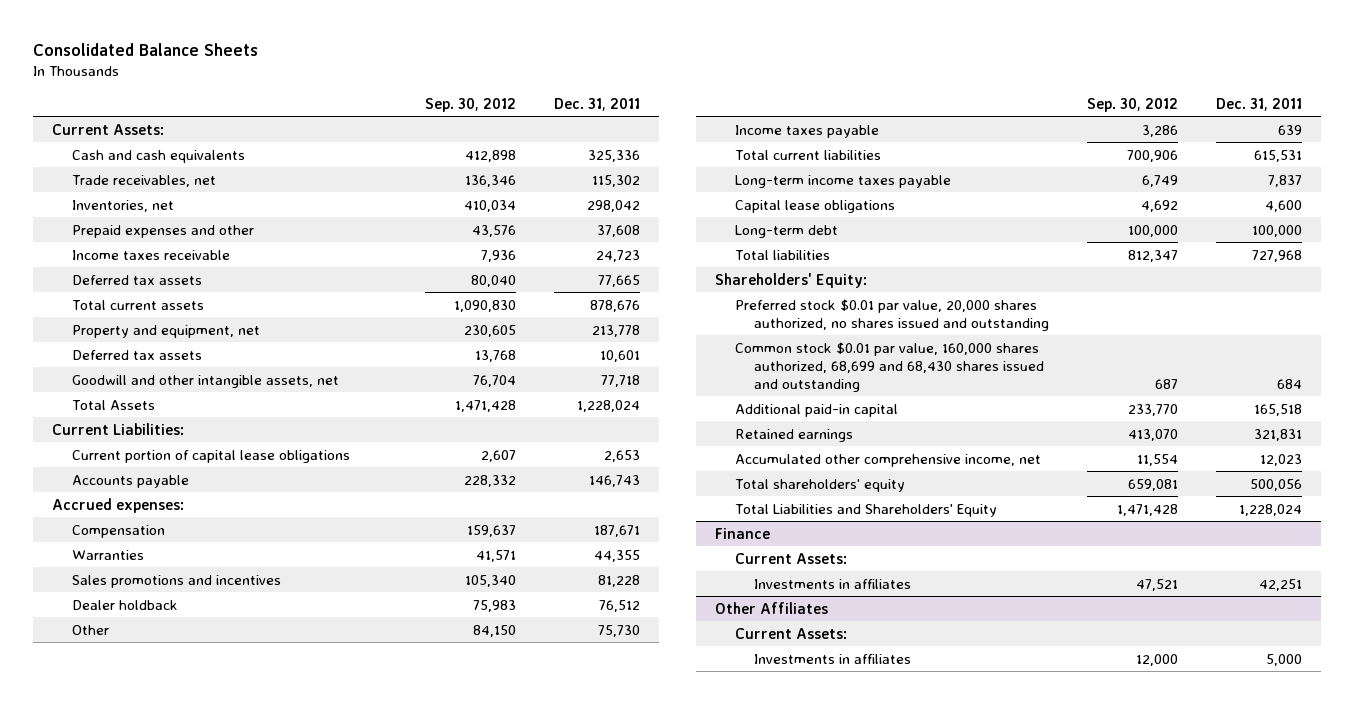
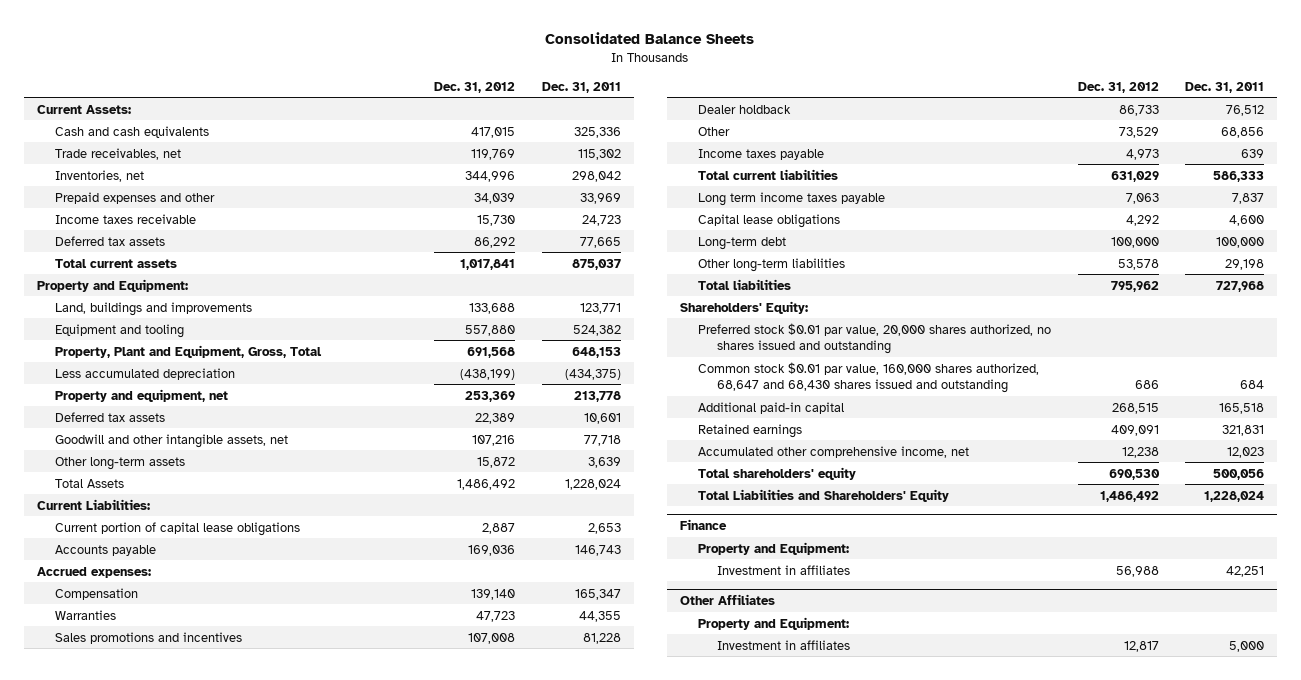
[424,97,516,112] Sep. 30, 2012 -> none
none -> [434,81,516,93] Dec. 31, 2012
[596,224,640,237] 37,608 -> [579,192,621,204] 33,969
[589,299,640,312] 878,676 -> [571,258,621,270] 875,037
none -> [36,278,188,292] Property and Equipment:
none -> [55,301,253,316] Land, buildings and improvements
none -> [55,323,185,338] Equipment and tooling
none -> [55,344,323,358] Property, Plant and Equipment, Gross, Total
none -> [55,367,236,380] Less accumulated depreciation
none -> [55,456,186,470] Other long-term assets
[593,524,640,537] 187,671 -> [574,588,621,600] 165,347
[597,624,640,637] 75,730 -> [1220,126,1264,138] 68,856
[1254,149,1303,162] 615,531 -> [1212,170,1264,182] 586,333
[734,174,951,188] Long-term income taxes payable -> [698,191,886,206] Long term income taxes payable
none -> [698,257,846,272] Other long-term liabilities
[734,341,1045,392] Common stock $0.01 par value, 160,000 shares authorized, 68,699 and 68,430 shares issued and outstanding -> [698,361,1040,394] Common stock $0.01 par value, 160,000 shares authorized, 68,647 and 68,430 shares issued and outstanding
[734,552,847,564] Current Assets: -> none
none -> [698,541,850,555] Property and Equipment:
[754,578,912,589] Investments in affiliates -> [716,564,850,575] Investment in affiliates
[734,627,847,639] Current Assets: -> none
none -> [698,616,850,630] Property and Equipment:
[754,653,912,664] Investments in affiliates -> [716,639,850,650] Investment in affiliates

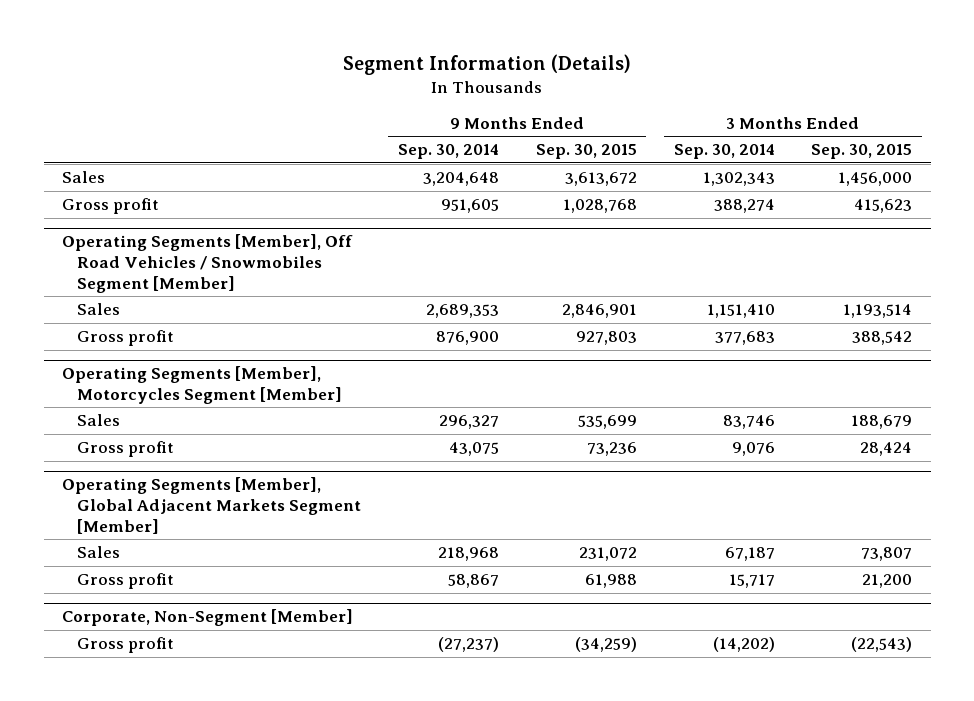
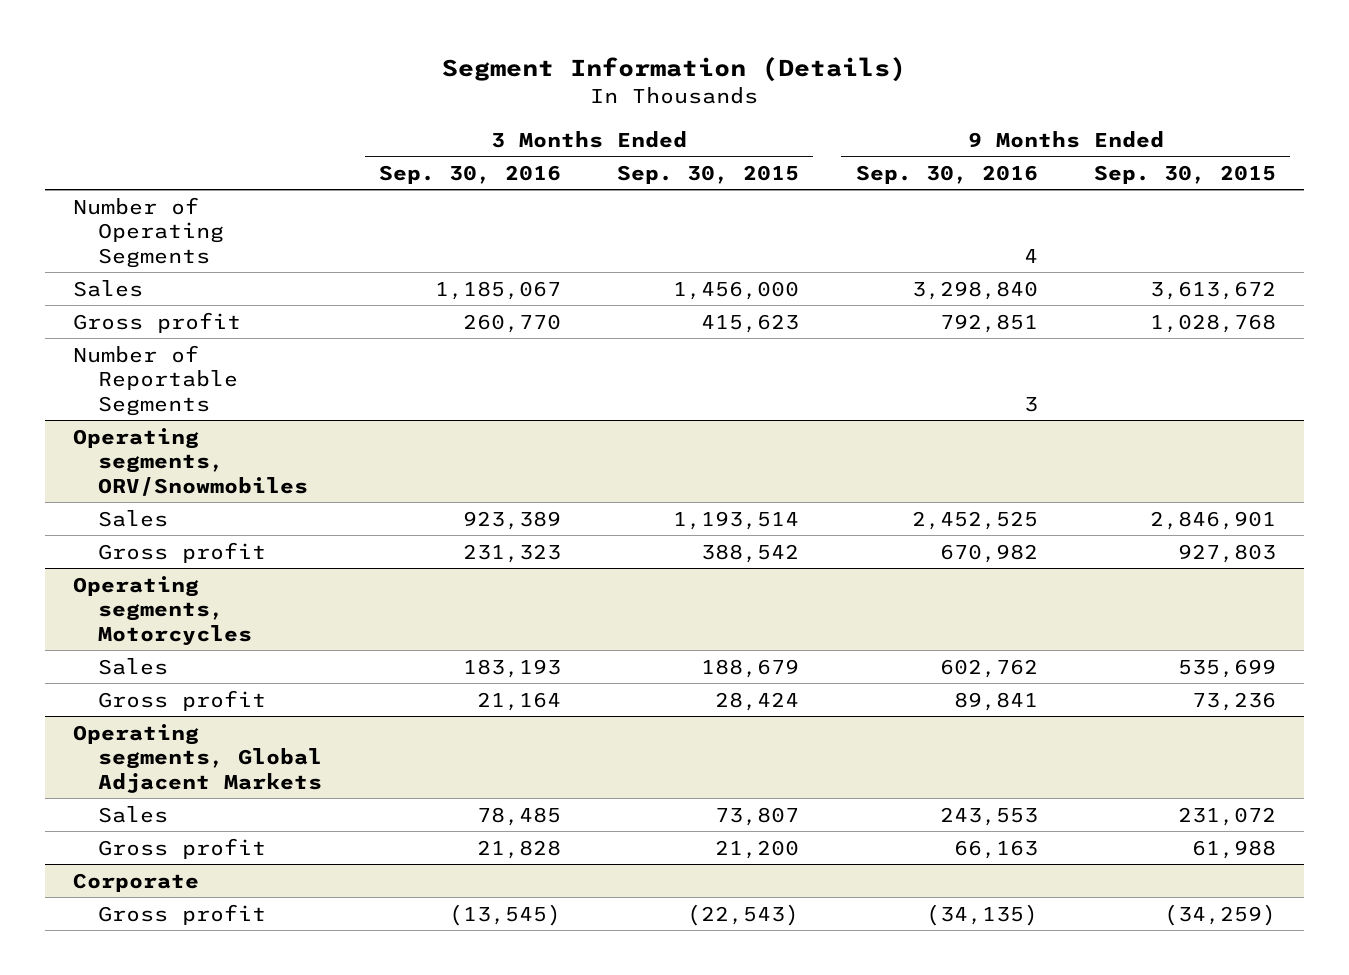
[397,144,499,160] Sep. 30, 2014 -> none
[673,144,775,160] Sep. 30, 2014 -> none
none -> [378,165,561,185] Sep. 30, 2016
none -> [855,165,1038,185] Sep. 30, 2016
none -> [72,196,225,268] Number of Operating Segments
[62,234,354,293] Operating Segments [Member], Off Road Vehicles / Snowmobiles Segment [Member] -> none
none -> [72,344,239,416] Number of Reportable Segments
none -> [72,427,309,496] Operating segments, ORV/Snowmobiles
[62,366,342,404] Operating Segments [Member], Motorcycles Segment [Member] -> [72,575,253,646] Operating segments, Motorcycles
[62,477,361,534] Operating Segments [Member], Global Adjacent Markets Segment [Member] -> [72,723,323,793] Operating segments, Global Adjacent Markets
[62,609,354,627] Corporate, Non-Segment [Member] -> [72,872,199,892] Corporate

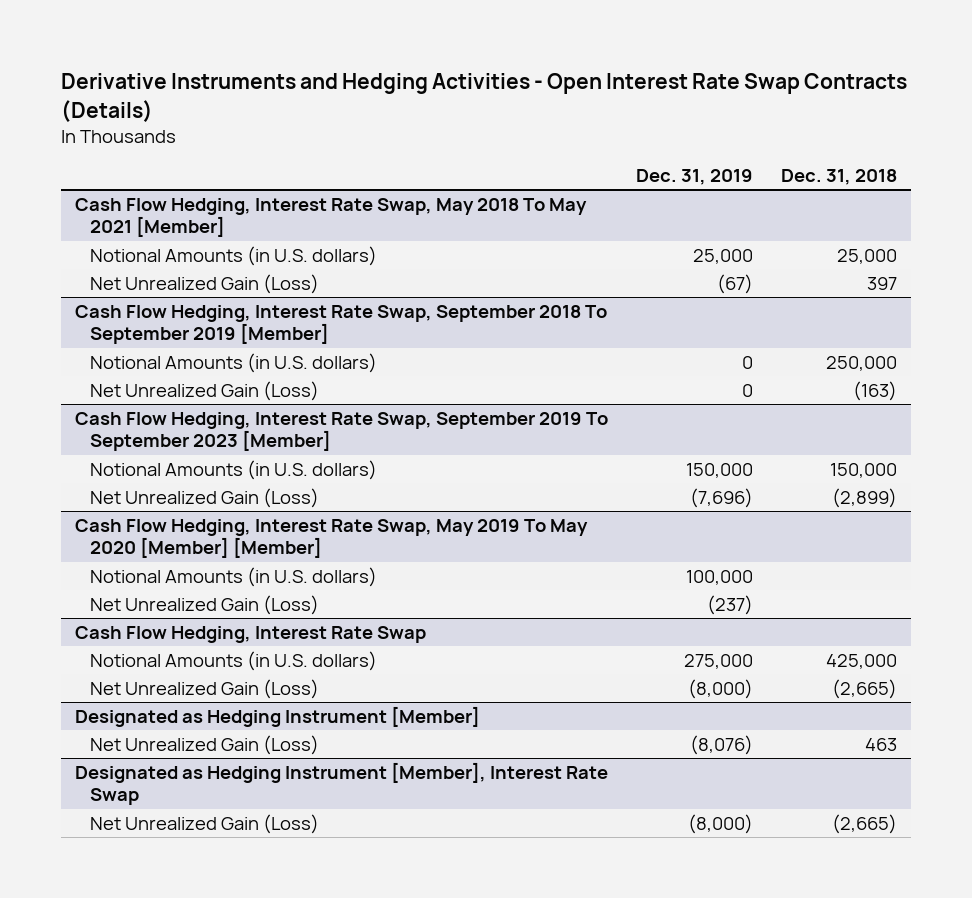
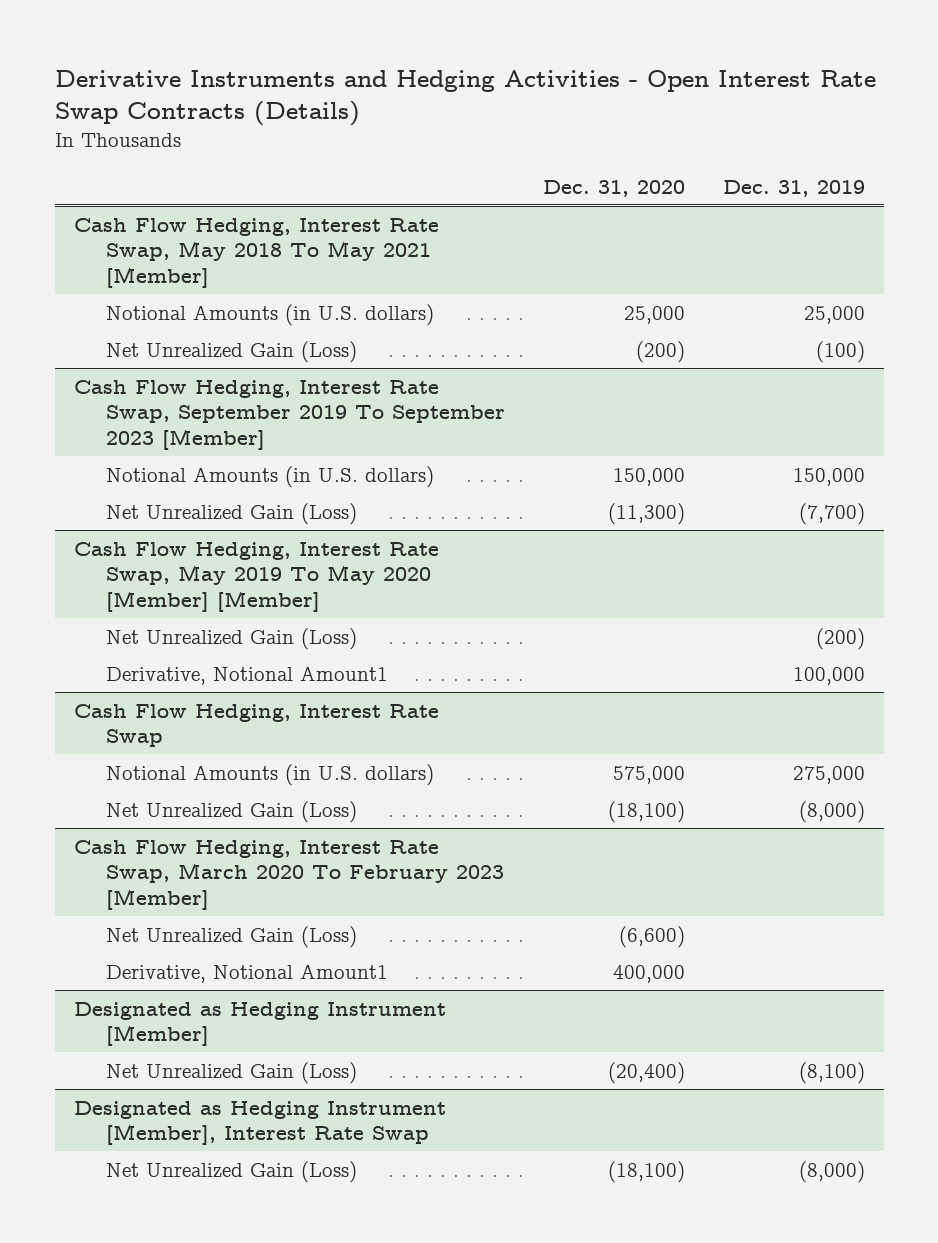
[781,168,898,185] Dec. 31, 2018 -> none
none -> [543,179,686,197] Dec. 31, 2020
[74,304,607,345] Cash Flow Hedging, Interest Rate Swap, September 2018 To September 2019 [Member] -> none
[90,352,378,373] Notional Amounts (in U.S. dollars) -> none
[90,380,320,401] Net Unrealized Gain (Loss) -> none
[716,273,753,294] (67) -> [815,340,865,363] (100)
[689,487,753,508] (7,696) -> [798,502,865,525] (7,700)
[90,566,378,587] Notional Amounts (in U.S. dollars) -> none
[706,594,753,615] (237) -> [815,627,865,650] (200)
none -> [106,665,389,685] Derivative, Notional Amount1
none -> [73,839,505,910] Cash Flow Hedging, Interest Rate Swap, March 2020 To February 2023 [Member]
none -> [106,925,358,948] Net Unrealized Gain (Loss)
none -> [106,963,389,983] Derivative, Notional Amount1
[689,734,753,755] (8,076) -> [798,1061,865,1084] (8,100)

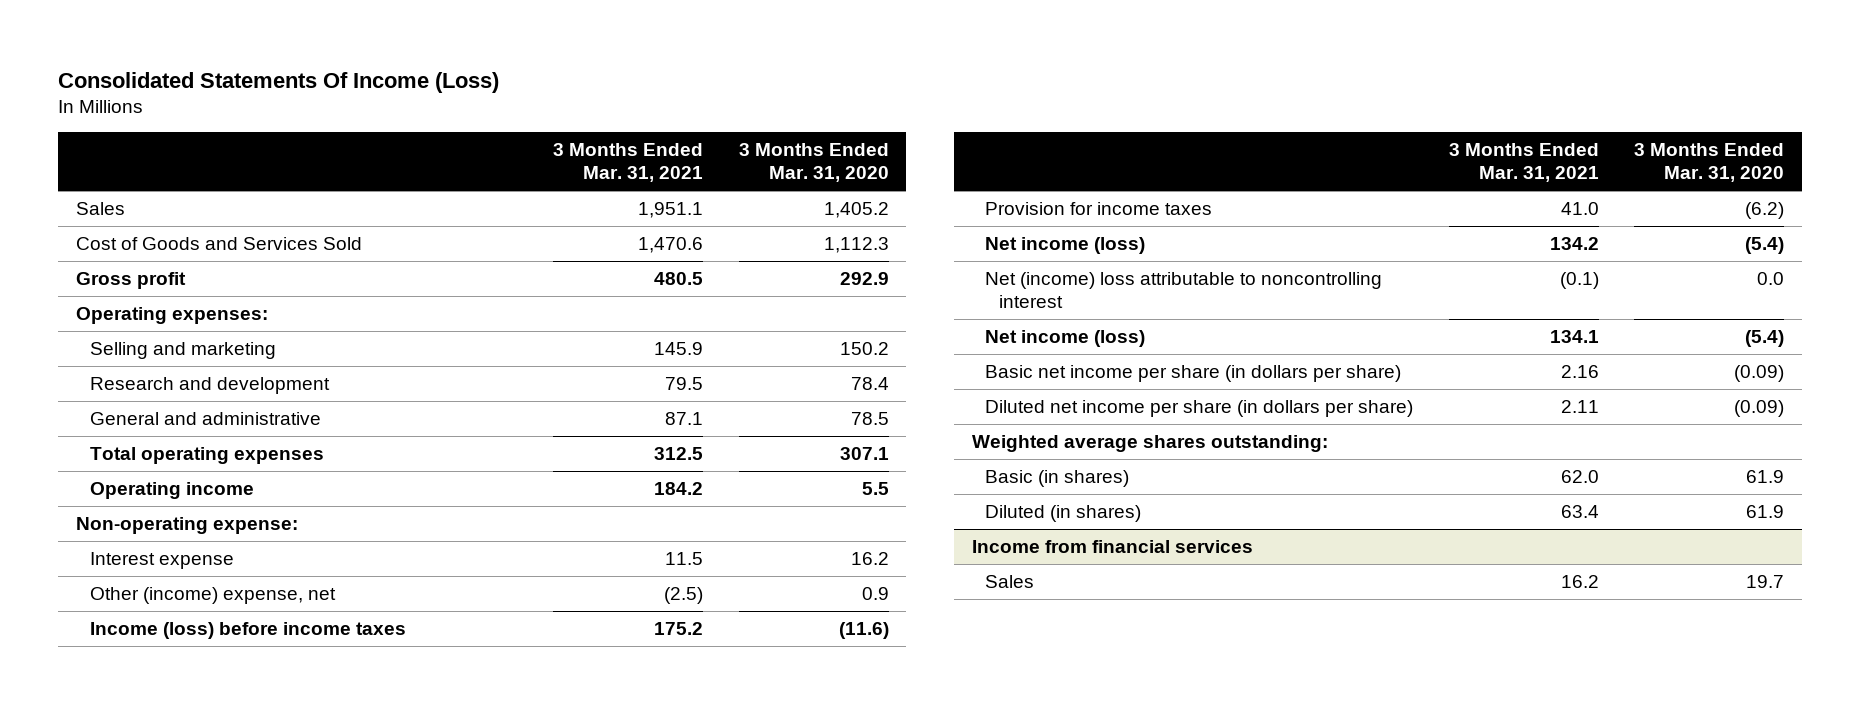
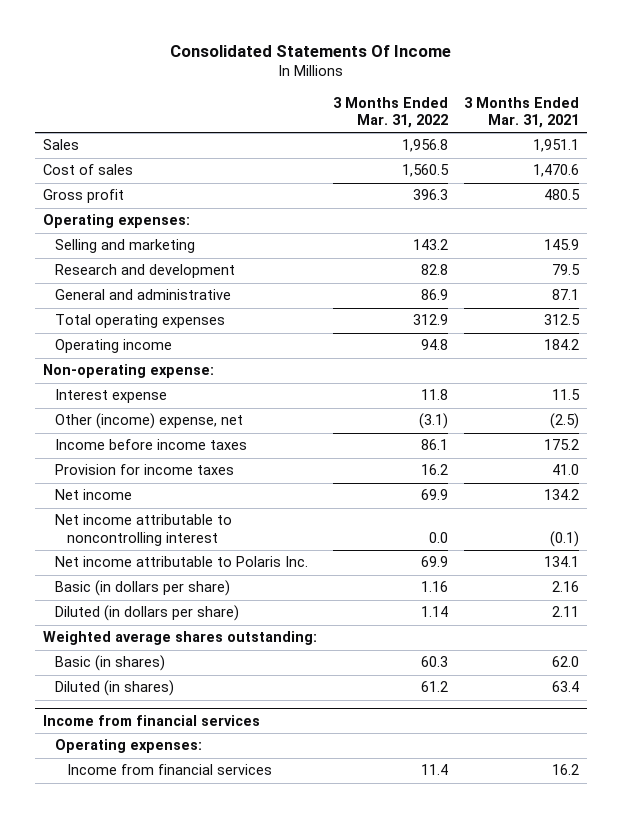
[58,71,500,93] Consolidated Statements Of Income (Loss) -> [169,44,451,57] Consolidated Statements Of Income
[738,143,889,183] 3 Months Ended Mar. 31, 2020 -> none
none -> [332,96,448,129] 3 Months Ended Mar. 31, 2022
[76,236,363,250] Cost of Goods and Services Sold -> [42,164,133,176] Cost of sales
[89,621,406,639] Income (loss) before income taxes -> [55,439,248,451] Income before income taxes
[985,236,1146,254] Net income (loss) -> [55,489,133,501] Net income
[985,271,1383,309] Net (income) loss attributable to noncontrolling interest -> [55,514,233,546] Net income attributable to noncontrolling interest
[985,329,1146,347] Net income (loss) -> [55,556,309,568] Net income attributable to Polaris Inc.
[985,364,1402,382] Basic net income per share (in dollars per share) -> [55,580,231,597] Basic (in dollars per share)
[985,399,1414,417] Diluted net income per share (in dollars per share) -> [55,605,240,622] Diluted (in dollars per share)
none -> [55,739,203,754] Operating expenses:
[985,574,1035,588] Sales -> [67,764,273,776] Income from financial services

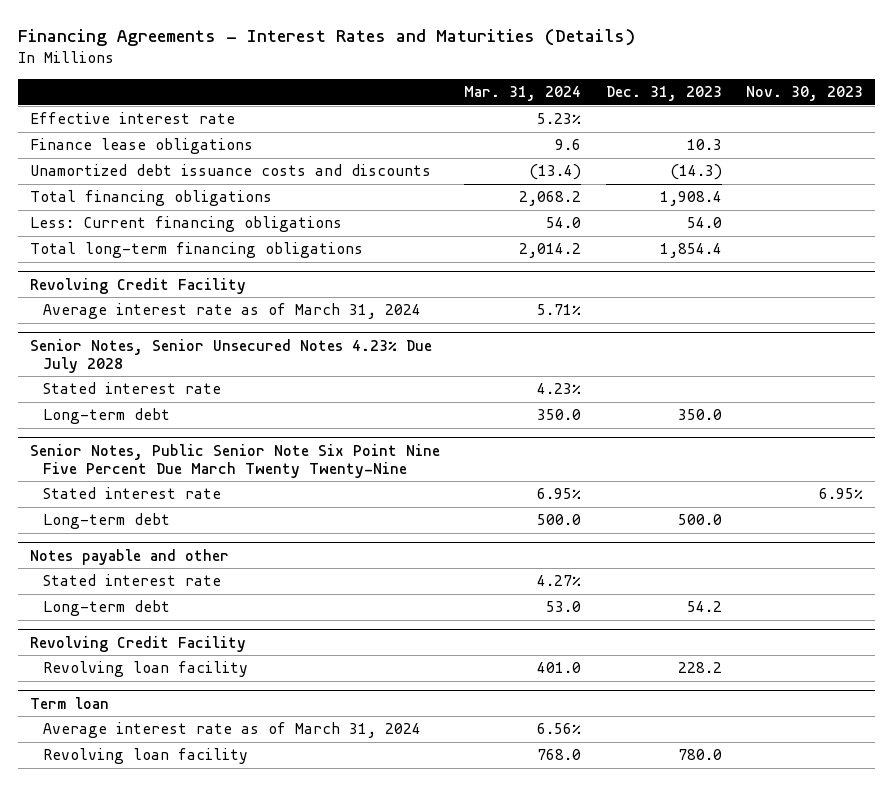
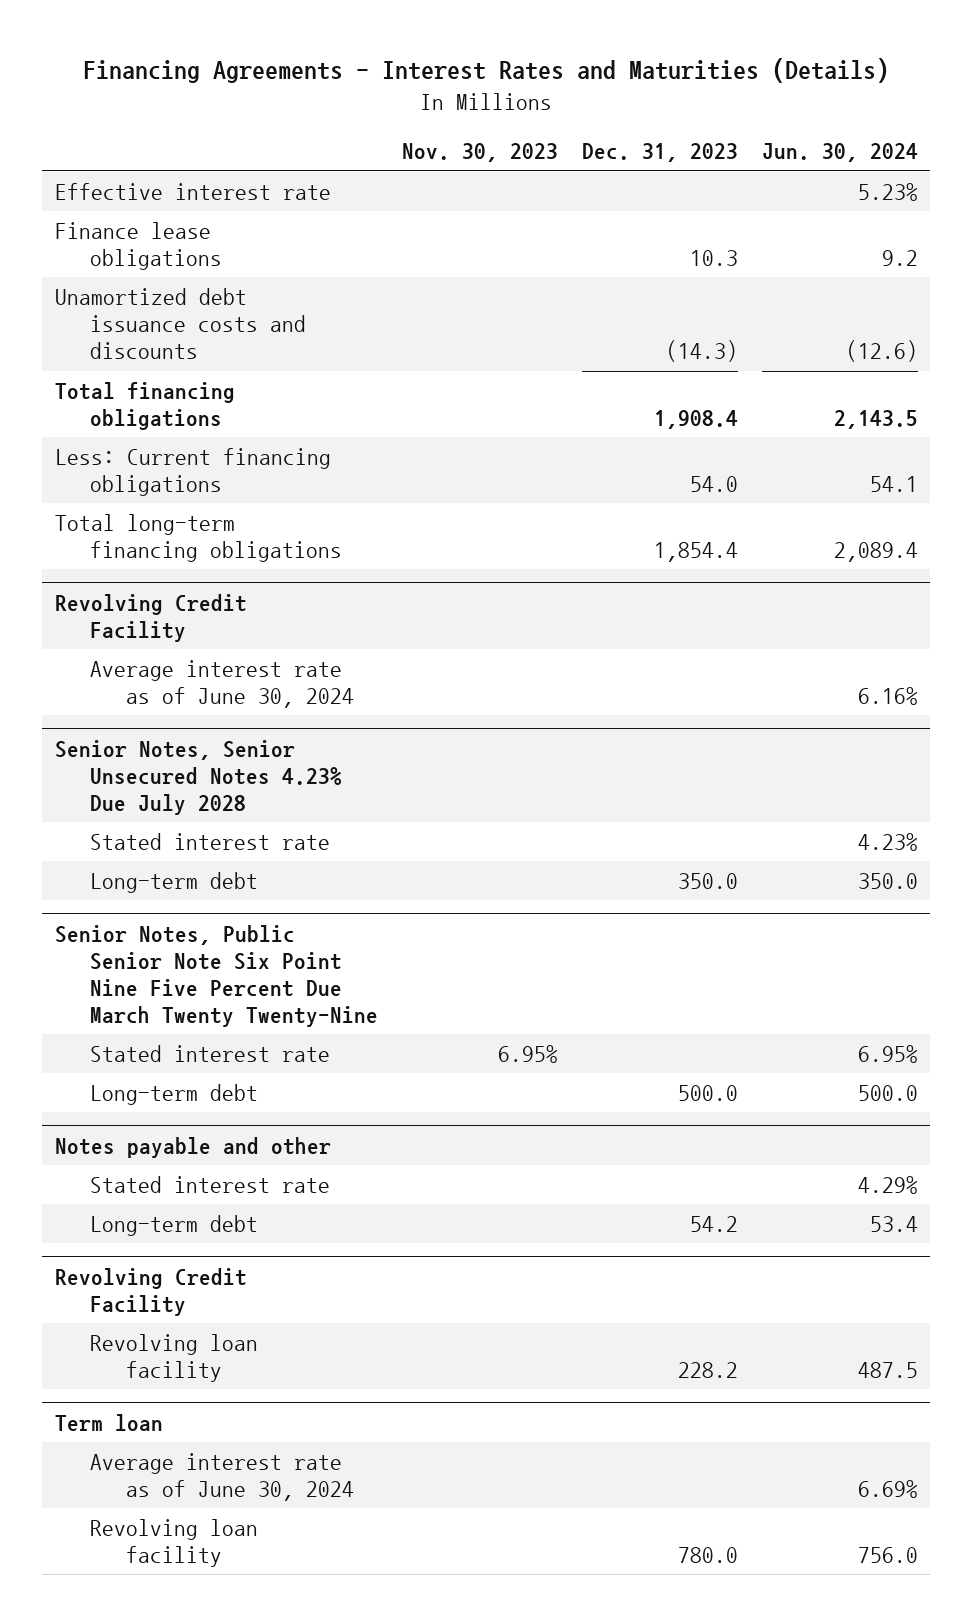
[464,86,582,102] Mar. 31, 2024 -> none
none -> [762,143,919,163] Jun. 30, 2024
[43,303,422,320] Average interest rate as of March 31, 2024 -> [90,659,354,709] Average interest rate as of June 30, 2024
[43,722,422,739] Average interest rate as of March 31, 2024 -> [90,1452,354,1502] Average interest rate as of June 30, 2024

